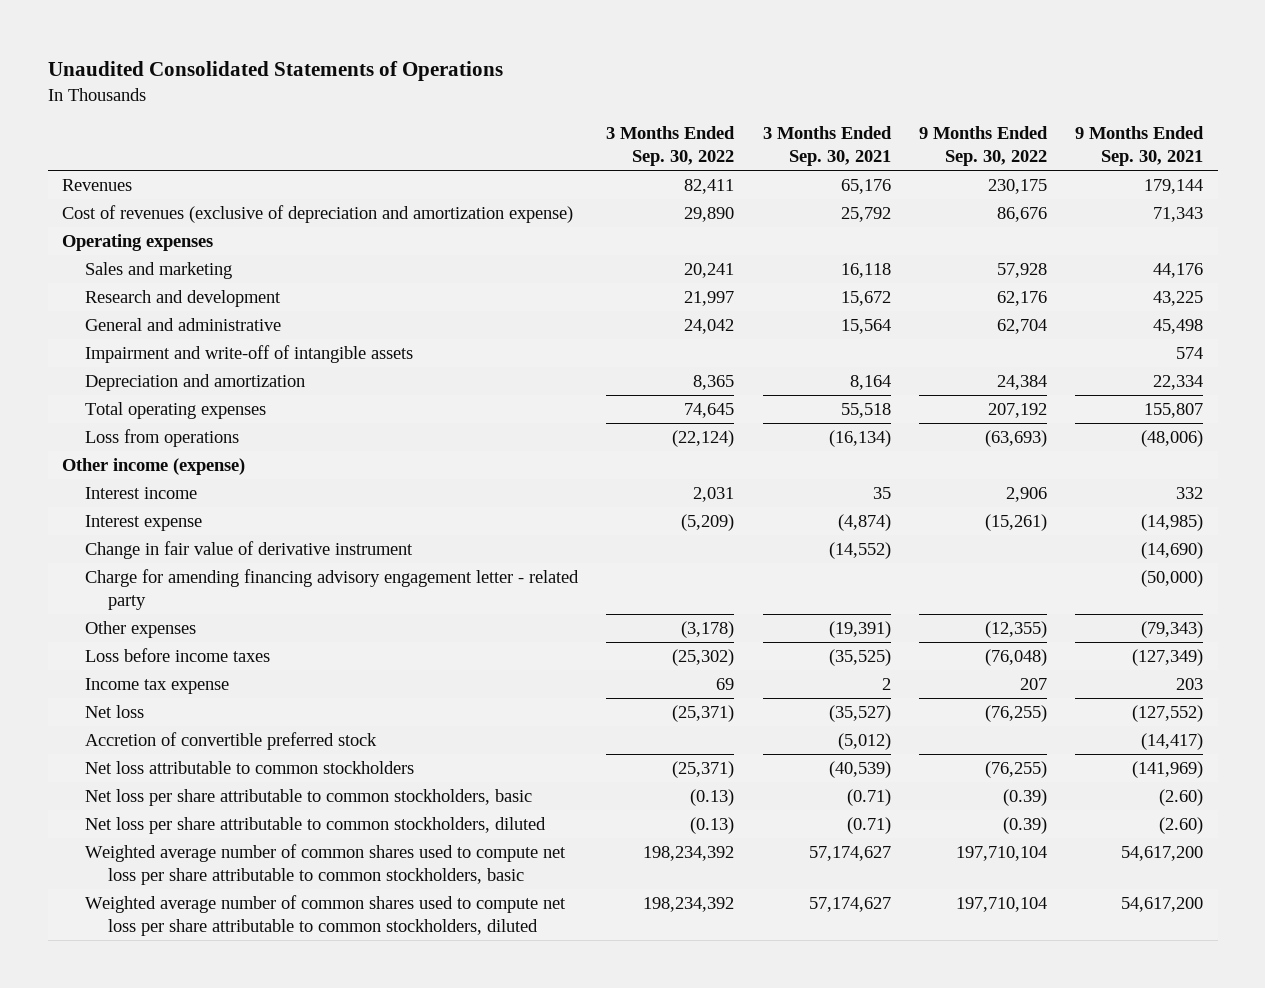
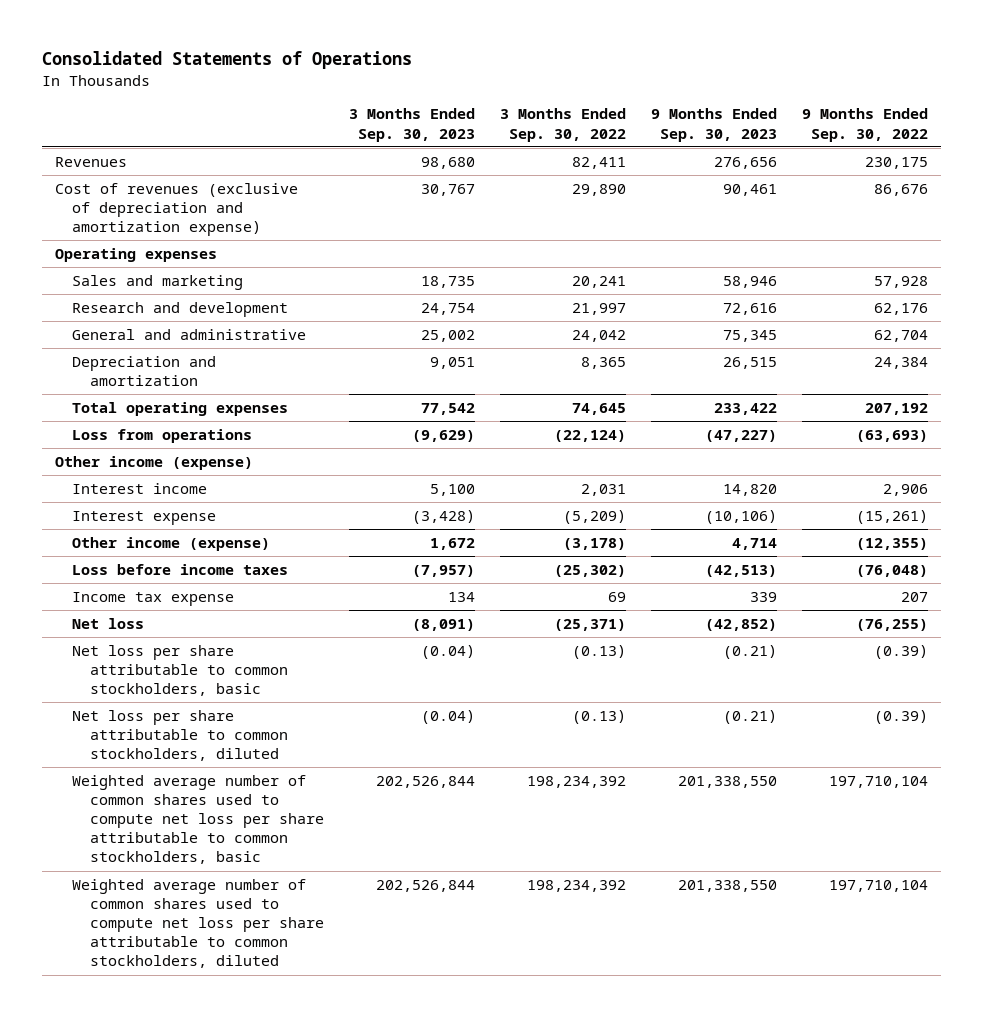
[47,61,503,82] Unaudited Consolidated Statements of Operations -> [42,51,413,70] Consolidated Statements of Operations
[762,126,892,166] 3 Months Ended Sep. 30, 2021 -> none
[1075,126,1205,166] 9 Months Ended Sep. 30, 2021 -> none
none -> [348,108,475,142] 3 Months Ended Sep. 30, 2023
none -> [651,108,778,142] 9 Months Ended Sep. 30, 2023
[84,345,413,364] Impairment and write-off of intangible assets -> none
[84,541,413,560] Change in fair value of derivative instrument -> none
[84,569,579,610] Charge for amending financing advisory engagement letter - related party -> none
[84,621,196,639] Other expenses -> [72,536,271,551] Other income (expense)
[84,732,377,751] Accretion of convertible preferred stock -> none
[84,761,414,775] Net loss attributable to common stockholders -> none

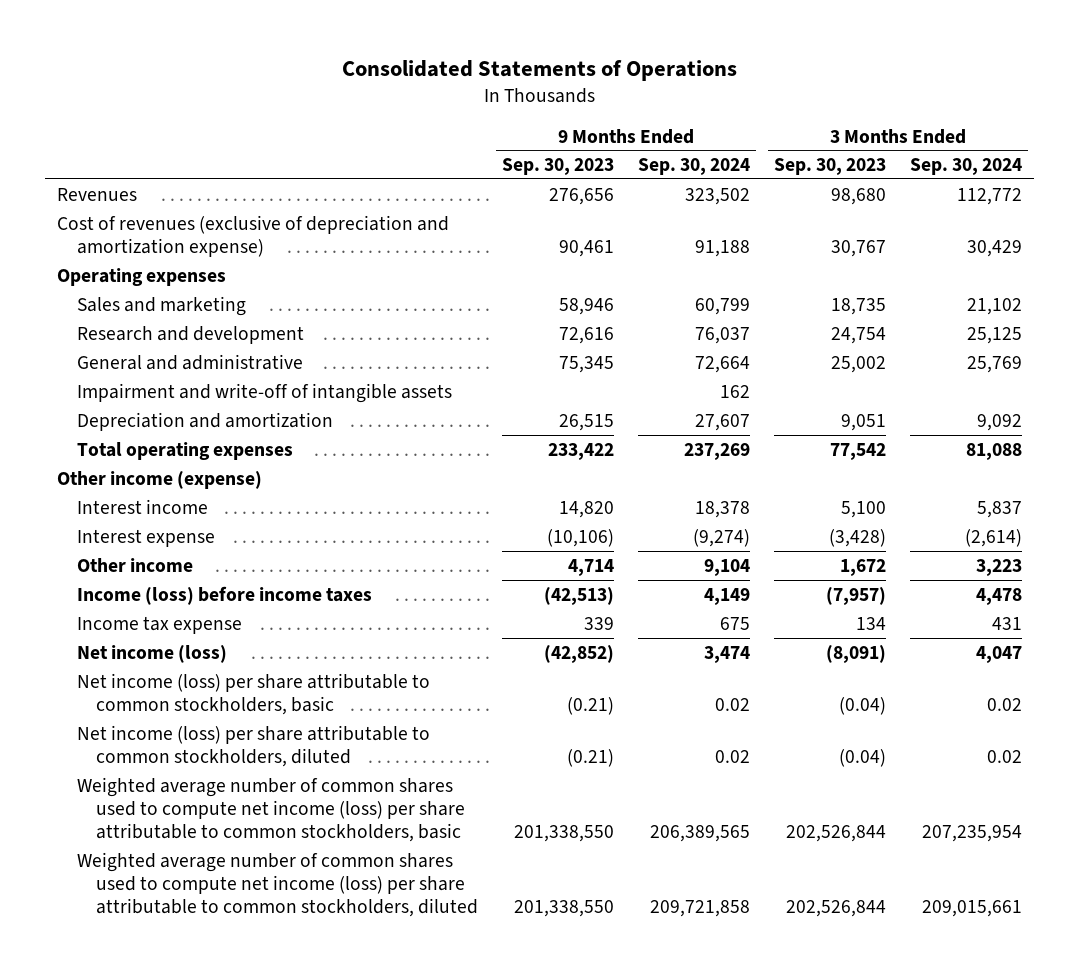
[500,108,627,142] 3 Months Ended Sep. 30, 2022 -> none
[802,108,929,142] 9 Months Ended Sep. 30, 2022 -> none
none -> [638,158,751,176] Sep. 30, 2024
none -> [910,158,1023,176] Sep. 30, 2024
none -> [76,382,452,403] Impairment and write-off of intangible assets
[72,428,253,443] Loss from operations -> none
[72,536,271,551] Other income (expense) -> [76,557,193,572] Other income
[72,563,289,575] Loss before income taxes -> [76,585,372,605] Income (loss) before income taxes
[72,617,145,629] Net loss -> [76,644,227,663] Net income (loss)
[72,644,288,697] Net loss per share attributable to common stockholders, basic -> [76,672,430,715] Net income (loss) per share attributable to common stockholders, basic
[72,709,288,762] Net loss per share attributable to common stockholders, diluted -> [76,724,430,767] Net income (loss) per share attributable to common stockholders, diluted
[72,774,324,865] Weighted average number of common shares used to compute net loss per share attributable to common stockholders, basic -> [76,776,466,842] Weighted average number of common shares used to compute net income (loss) per share attributable to common stockholders, basic
[72,878,324,969] Weighted average number of common shares used to compute net loss per share attributable to common stockholders, diluted -> [76,851,479,917] Weighted average number of common shares used to compute net income (loss) per share attributable to common stockholders, diluted

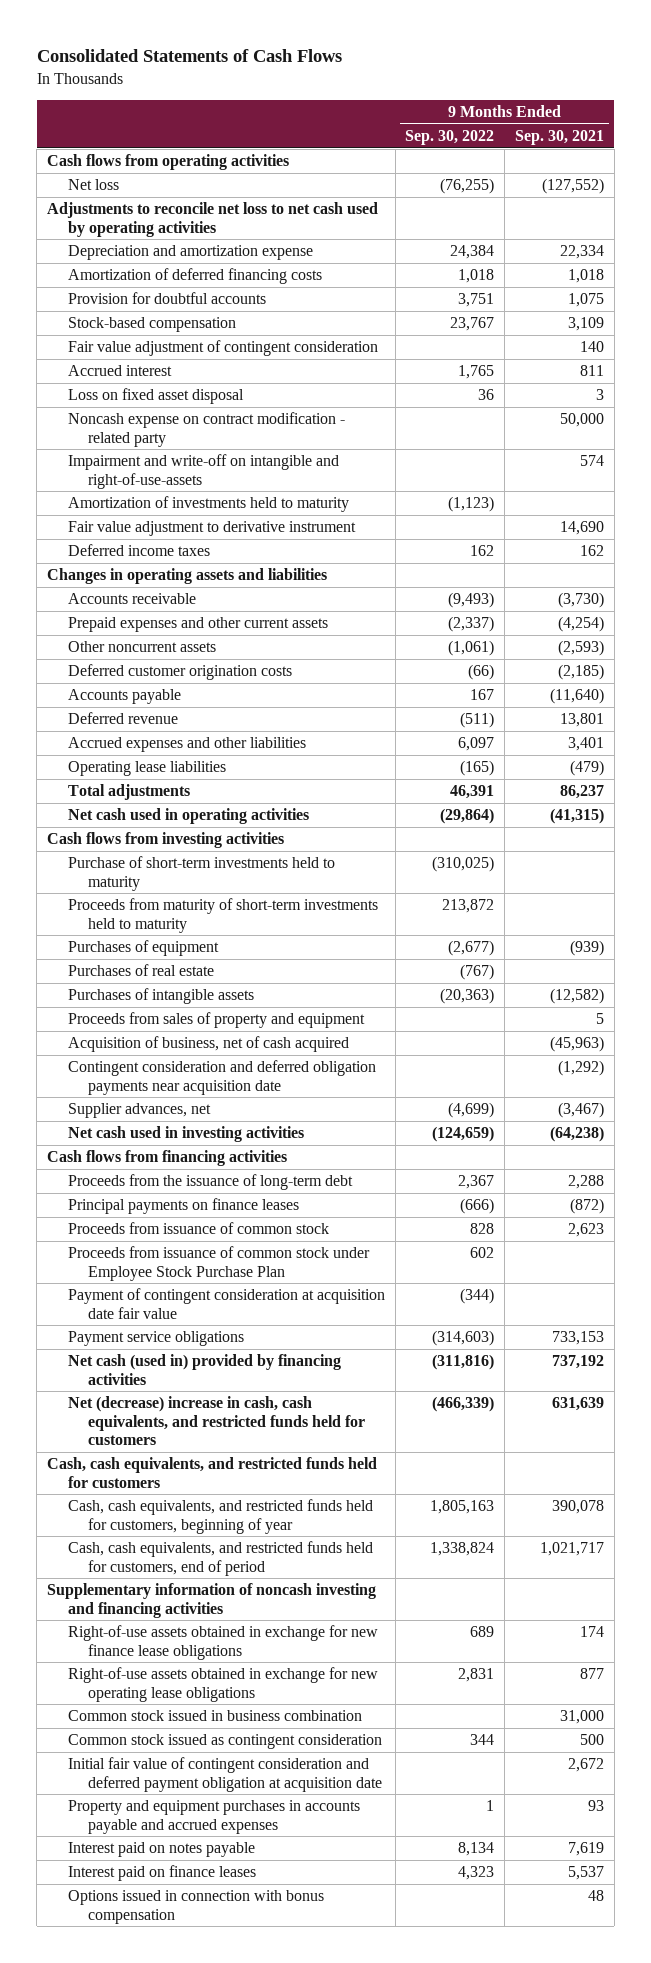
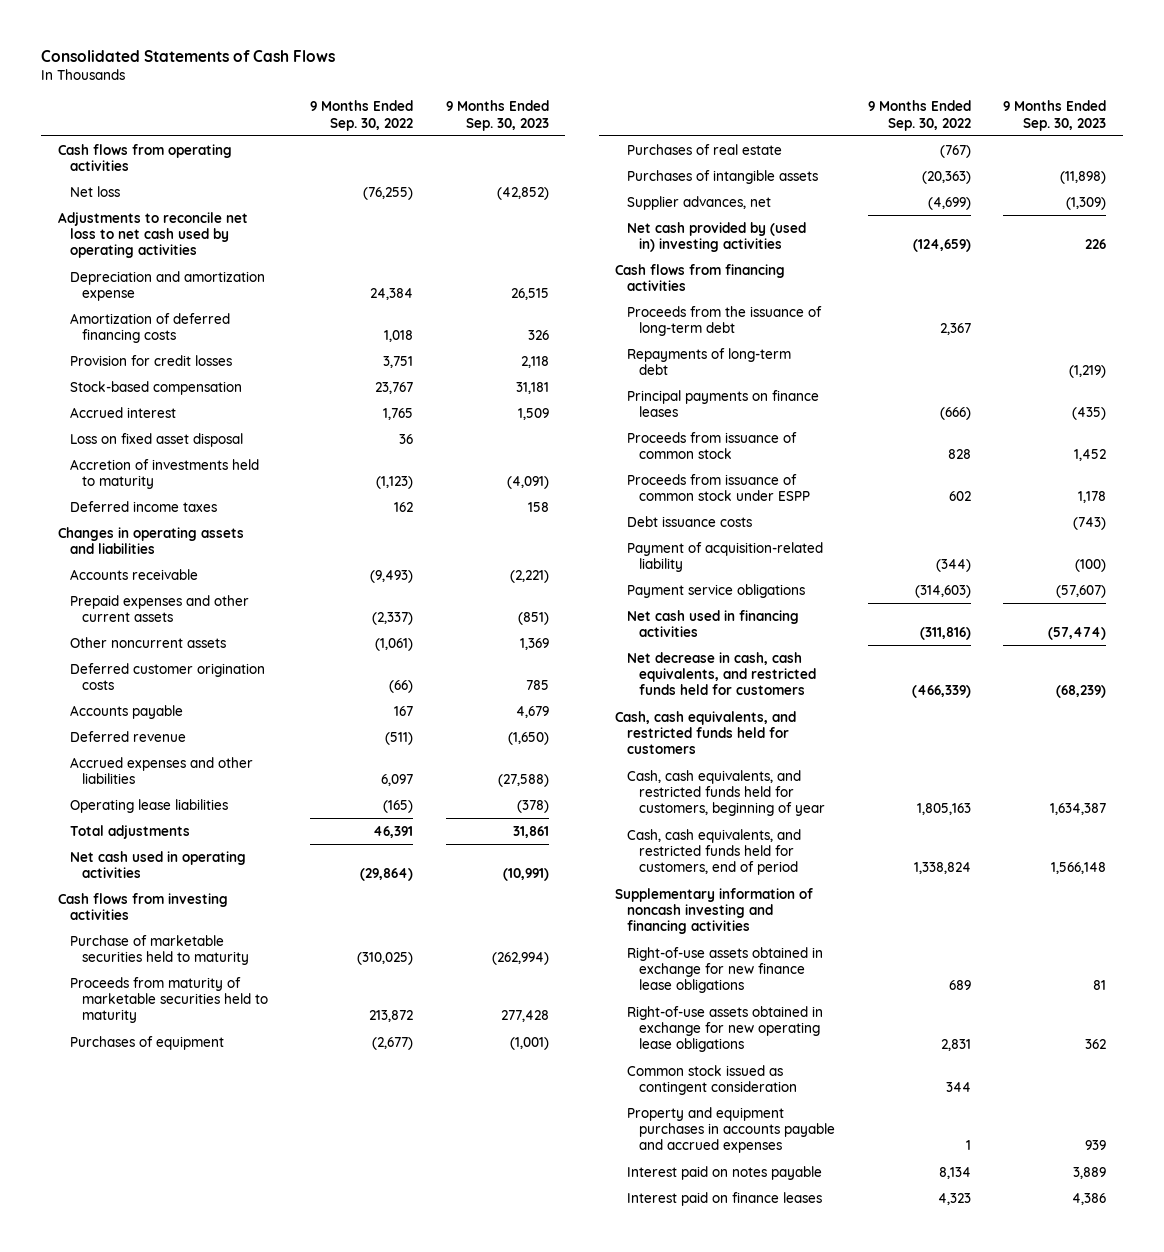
[514,130,604,146] Sep. 30, 2021 -> none
none -> [446,100,550,131] 9 Months Ended Sep. 30, 2023
[67,292,266,305] Provision for doubtful accounts -> [69,354,232,366] Provision for credit losses
[67,340,378,357] Fair value adjustment of contingent consideration -> none
[67,412,345,447] Noncash expense on contract modification - related party -> none
[67,454,339,489] Impairment and write-off on intangible and right-of-use-assets -> none
[67,521,356,537] Fair value adjustment to derivative instrument -> none
[67,496,349,513] Amortization of investments held to maturity -> [69,458,259,490] Accretion of investments held to maturity
[67,856,335,891] Purchase of short-term investments held to maturity -> [69,934,249,966] Purchase of marketable securities held to maturity
[67,898,378,933] Proceeds from maturity of short-term investments held to maturity -> [69,976,268,1024] Proceeds from maturity of marketable securities held to maturity
[67,1012,365,1029] Proceeds from sales of property and equipment -> none
[67,1036,349,1053] Acquisition of business, net of cash acquired -> none
[67,1060,376,1095] Contingent consideration and deferred obligation payments near acquisition date -> none
[67,1126,304,1143] Net cash used in investing activities -> [627,221,807,253] Net cash provided by (used in) investing activities
none -> [627,347,792,376] Repayments of long-term debt
[67,1246,370,1281] Proceeds from issuance of common stock under Employee Stock Purchase Plan -> [627,473,811,502] Proceeds from issuance of common stock under ESPP
none -> [627,515,753,527] Debt issuance costs
[67,1288,385,1319] Payment of contingent consideration at acquisition date fair value -> [627,541,824,573] Payment of acquisition-related liability
[67,1354,341,1385] Net cash (used in) provided by financing activities -> [627,609,800,638] Net cash used in financing activities
[67,1396,366,1446] Net (decrease) increase in cash, cash equivalents, and restricted funds held for customers -> [627,651,817,696] Net decrease in cash, cash equivalents, and restricted funds held for customers
[67,1710,362,1722] Common stock issued in business combination -> none
[67,1757,383,1792] Initial fair value of contingent consideration and deferred payment obligation at acquisition date -> none
[67,1890,324,1924] Options issued in connection with bonus compensation -> none

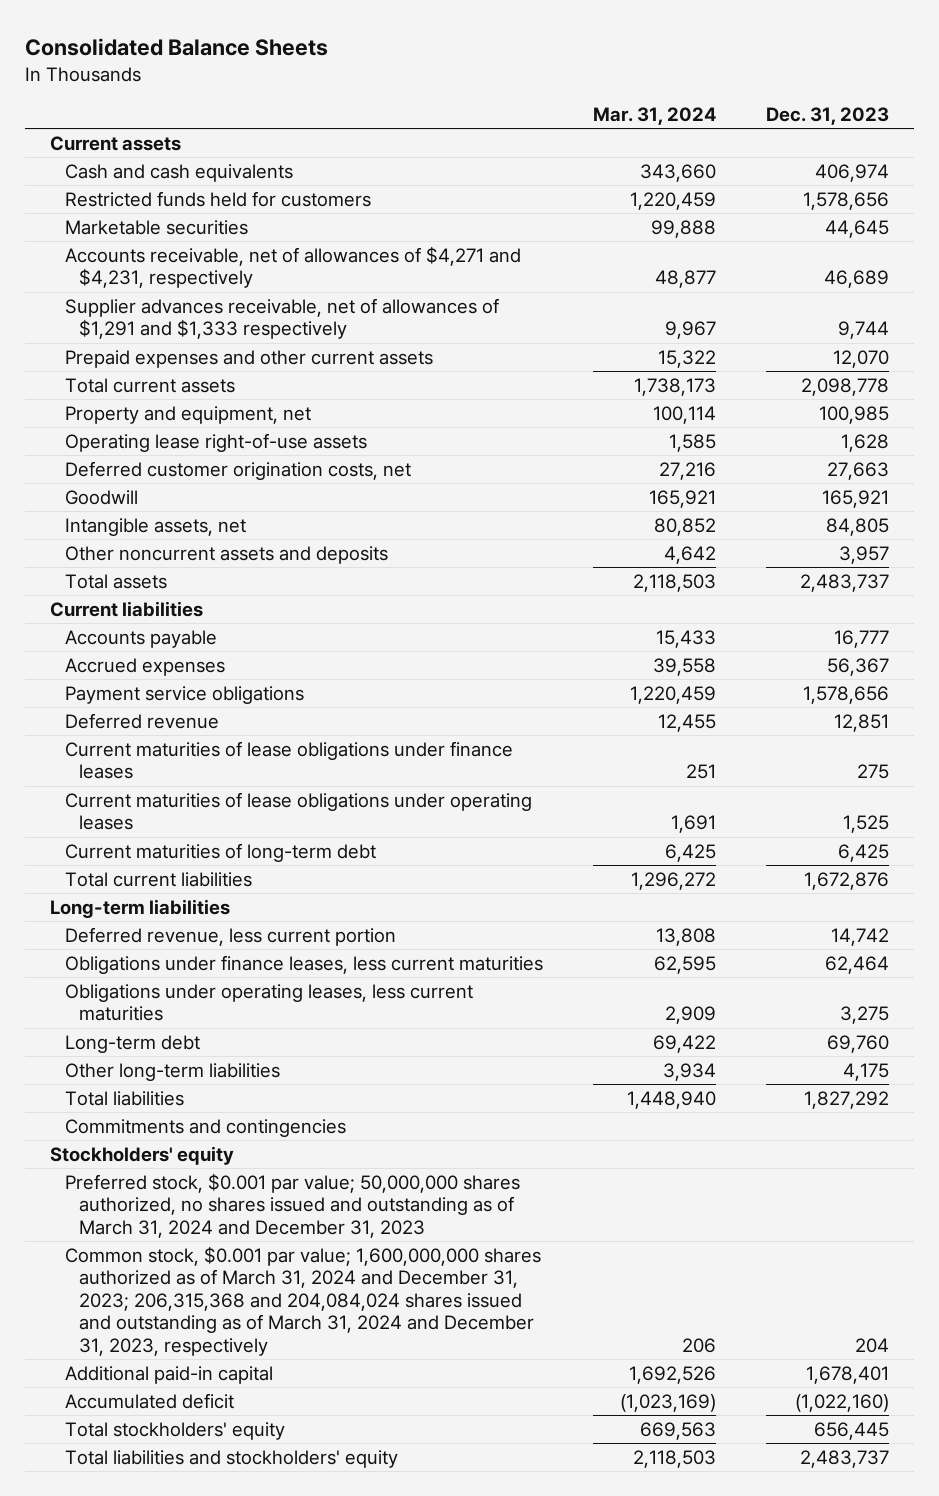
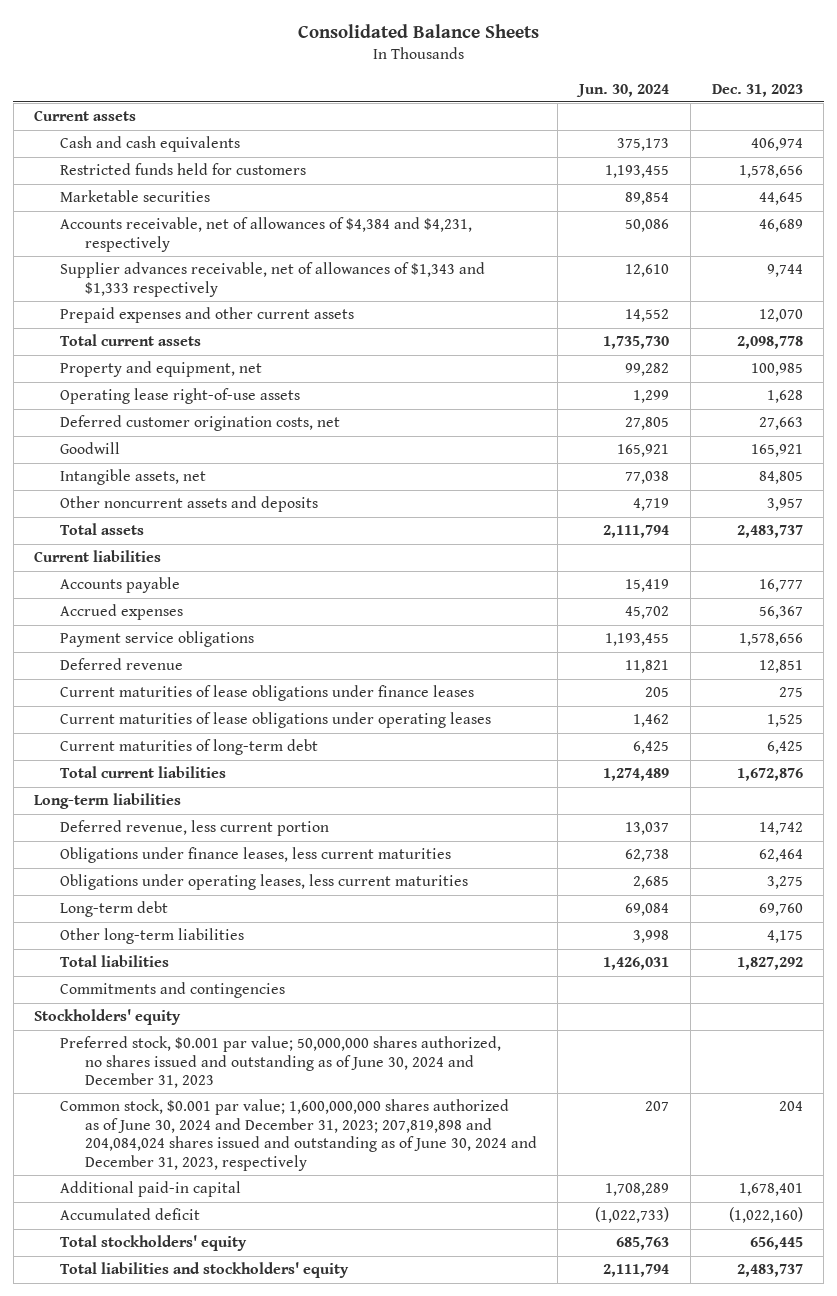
[592,107,716,126] Mar. 31, 2024 -> none
none -> [576,83,670,97] Jun. 30, 2024
[64,245,521,289] Accounts receivable, net of allowances of $4,271 and $4,231, respectively -> [59,217,472,252] Accounts receivable, net of allowances of $4,384 and $4,231, respectively
[64,297,499,340] Supplier advances receivable, net of allowances of $1,291 and $1,333 respectively -> [59,262,485,297] Supplier advances receivable, net of allowances of $1,343 and $1,333 respectively
[64,1172,520,1238] Preferred stock, $0.001 par value; 50,000,000 shares authorized, no shares issued and outstanding as of March 31, 2024 and December 31, 2023 -> [59,1036,501,1089] Preferred stock, $0.001 par value; 50,000,000 shares authorized, no shares issued and outstanding as of June 30, 2024 and December 31, 2023
[64,1245,541,1356] Common stock, $0.001 par value; 1,600,000,000 shares authorized as of March 31, 2024 and December 31, 2023; 206,315,368 and 204,084,024 shares issued and outstanding as of March 31, 2024 and December 31, 2023, respectively -> [59,1099,537,1171] Common stock, $0.001 par value; 1,600,000,000 shares authorized as of June 30, 2024 and December 31, 2023; 207,819,898 and 204,084,024 shares issued and outstanding as of June 30, 2024 and December 31, 2023, respectively

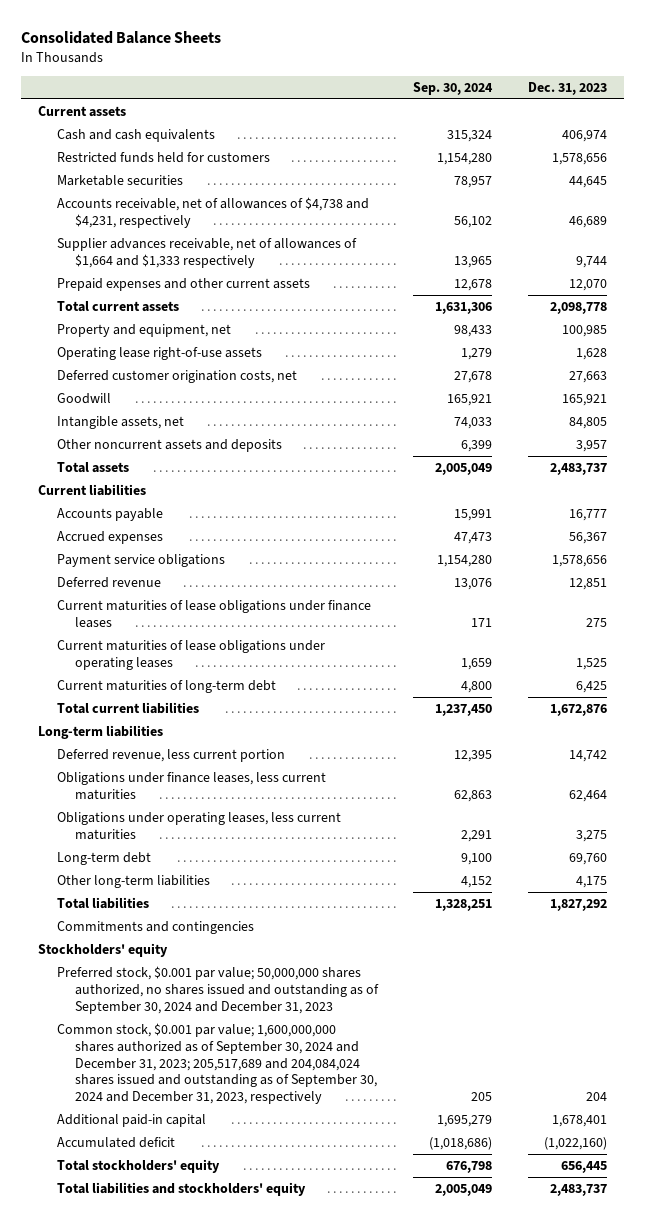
[576,83,670,97] Jun. 30, 2024 -> none
none -> [413,81,494,95] Sep. 30, 2024
[59,217,472,252] Accounts receivable, net of allowances of $4,384 and $4,231, respectively -> [56,197,369,228] Accounts receivable, net of allowances of $4,738 and $4,231, respectively
[59,262,485,297] Supplier advances receivable, net of allowances of $1,343 and $1,333 respectively -> [56,238,357,268] Supplier advances receivable, net of allowances of $1,664 and $1,333 respectively
[59,1036,501,1089] Preferred stock, $0.001 par value; 50,000,000 shares authorized, no shares issued and outstanding as of June 30, 2024 and December 31, 2023 -> [56,966,380,1014] Preferred stock, $0.001 par value; 50,000,000 shares authorized, no shares issued and outstanding as of September 30, 2024 and December 31, 2023
[59,1099,537,1171] Common stock, $0.001 par value; 1,600,000,000 shares authorized as of June 30, 2024 and December 31, 2023; 207,819,898 and 204,084,024 shares issued and outstanding as of June 30, 2024 and December 31, 2023, respectively -> [56,1023,378,1104] Common stock, $0.001 par value; 1,600,000,000 shares authorized as of September 30, 2024 and December 31, 2023; 205,517,689 and 204,084,024 shares issued and outstanding as of September 30, 2024 and December 31, 2023, respectively

